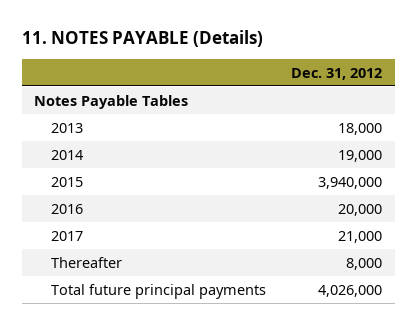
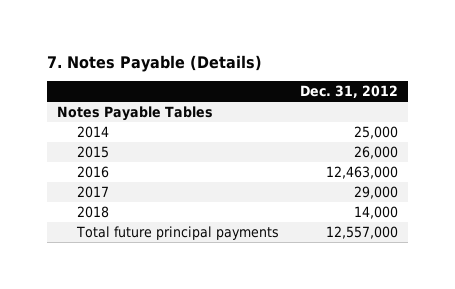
[21,30,263,48] 11. NOTES PAYABLE (Details) -> [46,54,262,72] 7. Notes Payable (Details)
[51,122,84,133] 2013 -> none
[51,256,123,268] Thereafter -> none
[338,149,383,162] 19,000 -> [353,126,398,140] 25,000
[318,176,383,189] 3,940,000 -> [353,146,398,160] 26,000
[338,203,383,216] 20,000 -> [325,166,398,180] 12,463,000
[338,230,383,243] 21,000 -> [353,186,398,200] 29,000
none -> [77,206,110,219] 2018
[318,284,383,297] 4,026,000 -> [325,226,398,240] 12,557,000

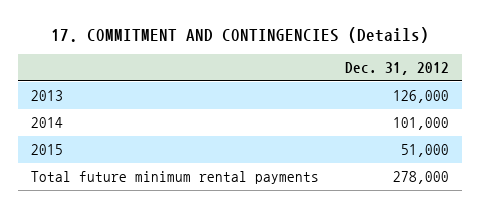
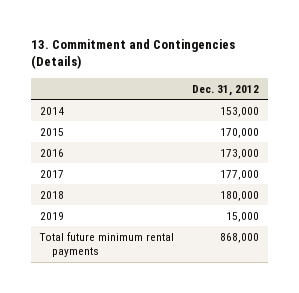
[50,26,429,43] 17. COMMITMENT AND CONTINGENCIES (Details) -> [31,38,236,70] 13. Commitment and Contingencies (Details)
[30,89,63,101] 2013 -> none
[393,116,450,130] 101,000 -> [219,106,259,117] 153,000
[401,143,450,157] 51,000 -> [219,127,259,138] 170,000
none -> [40,148,65,157] 2016
none -> [40,169,65,178] 2017
none -> [40,190,65,199] 2018
none -> [40,211,65,220] 2019
[393,170,450,184] 278,000 -> [219,232,259,243] 868,000

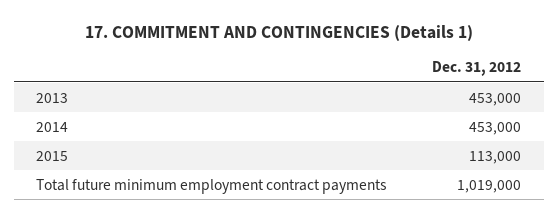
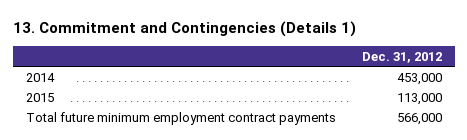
[84,24,473,41] 17. COMMITMENT AND CONTINGENCIES (Details 1) -> [12,20,356,37] 13. Commitment and Contingencies (Details 1)
[36,92,69,103] 2013 -> none
[457,179,522,193] 1,019,000 -> [396,112,442,125] 566,000

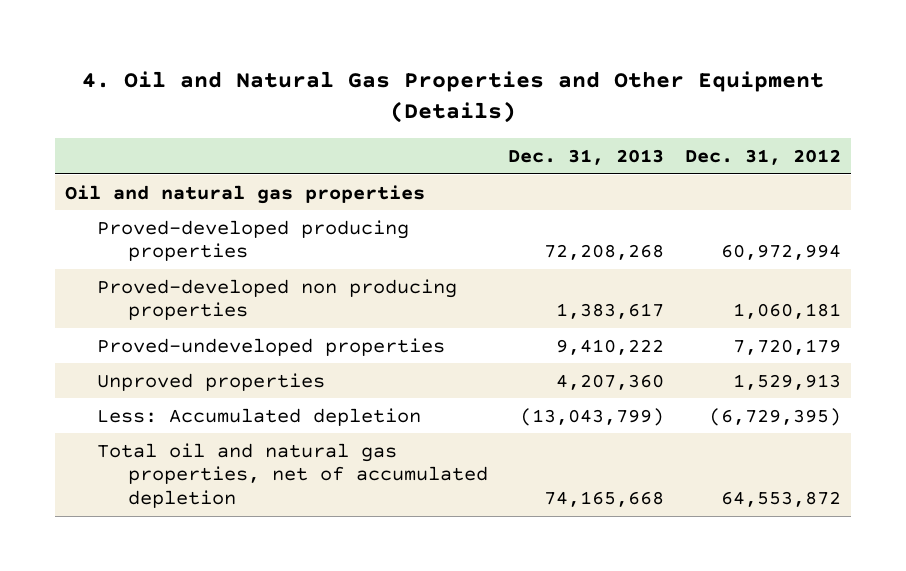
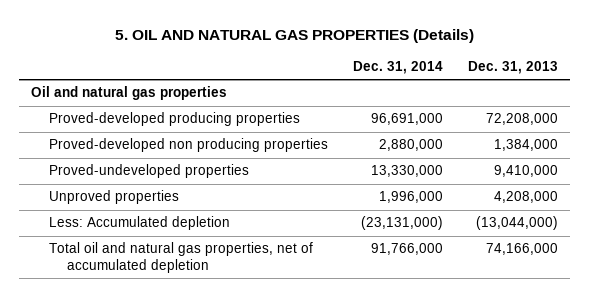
[82,70,825,124] 4. Oil and Natural Gas Properties and Other Equipment (Details) -> [114,29,474,44] 5. OIL AND NATURAL GAS PROPERTIES (Details)
[684,148,841,165] Dec. 31, 2012 -> none
none -> [353,61,444,75] Dec. 31, 2014
[544,244,665,261] 72,208,268 -> [485,113,558,126] 72,208,000
[556,303,665,320] 1,383,617 -> [493,139,558,152] 1,384,000
[556,338,665,355] 9,410,222 -> [493,165,558,178] 9,410,000
[556,373,665,390] 4,207,360 -> [493,191,558,204] 4,208,000
[520,407,665,426] (13,043,799) -> [475,216,558,231] (13,044,000)
[544,491,665,508] 74,165,668 -> [485,243,558,256] 74,166,000

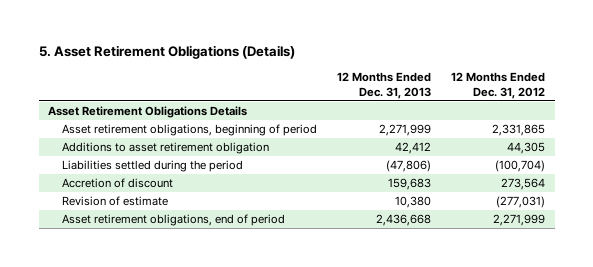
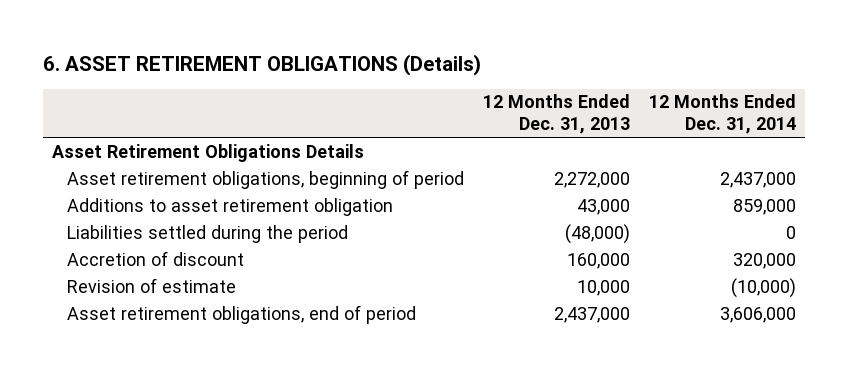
[38,45,295,60] 5. Asset Retirement Obligations (Details) -> [42,53,481,76] 6. ASSET RETIREMENT OBLIGATIONS (Details)
[450,72,545,100] 12 Months Ended Dec. 31, 2012 -> none
none -> [649,94,797,135] 12 Months Ended Dec. 31, 2014
[379,124,432,137] 2,271,999 -> [554,171,631,188] 2,272,000
[395,142,432,155] 42,412 -> [577,198,631,215] 43,000
[386,160,432,173] (47,806) -> [565,223,631,244] (48,000)
[388,178,432,191] 159,683 -> [567,252,631,269] 160,000
[395,196,432,209] 10,380 -> [577,279,631,296] 10,000
[376,214,432,227] 2,436,668 -> [554,306,631,323] 2,437,000

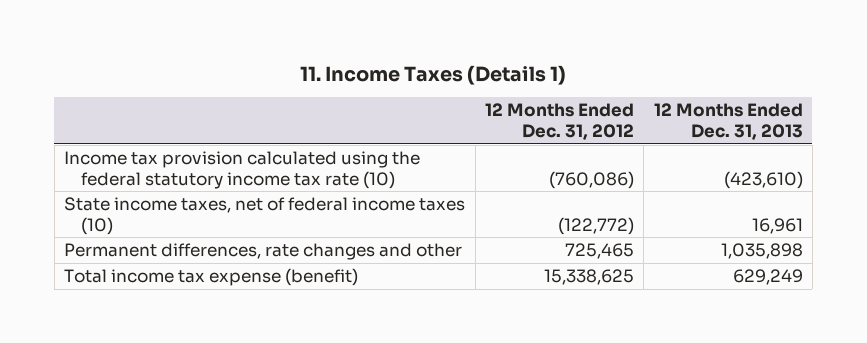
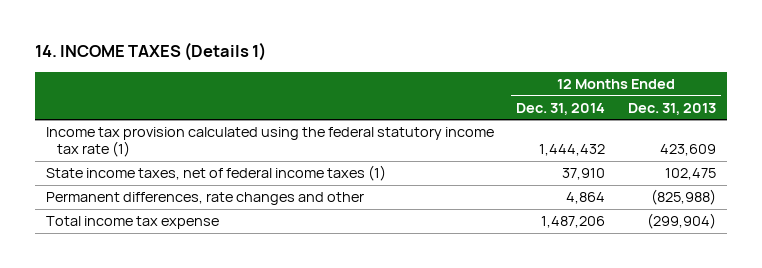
[300,64,567,85] 11. Income Taxes (Details 1) -> [34,42,266,62] 14. INCOME TAXES (Details 1)
[484,103,634,141] 12 Months Ended Dec. 31, 2012 -> none
none -> [516,102,606,115] Dec. 31, 2014
[64,151,421,189] Income tax provision calculated using the federal statutory income tax rate (10) -> [46,127,495,157] Income tax provision calculated using the federal statutory income tax rate (1)
[723,170,803,189] (423,610) -> [659,143,716,156] 423,609
[64,197,466,235] State income taxes, net of federal income taxes (10) -> [46,165,387,182] State income taxes, net of federal income taxes (1)
[751,217,803,234] 16,961 -> [664,168,716,181] 102,475
[720,243,803,260] 1,035,898 -> [650,189,716,206] (825,988)
[64,268,359,287] Total income tax expense (benefit) -> [46,216,220,230] Total income tax expense
[732,269,803,286] 629,249 -> [646,213,716,230] (299,904)

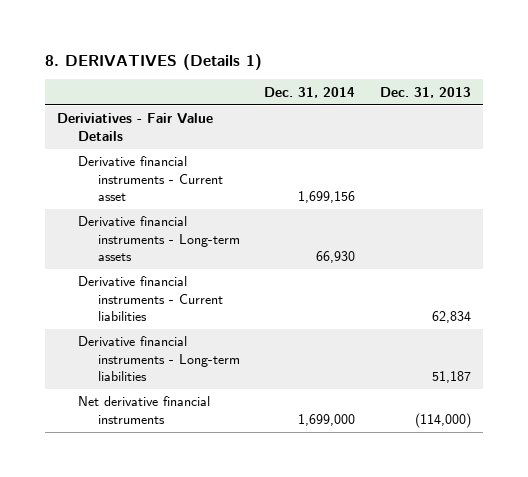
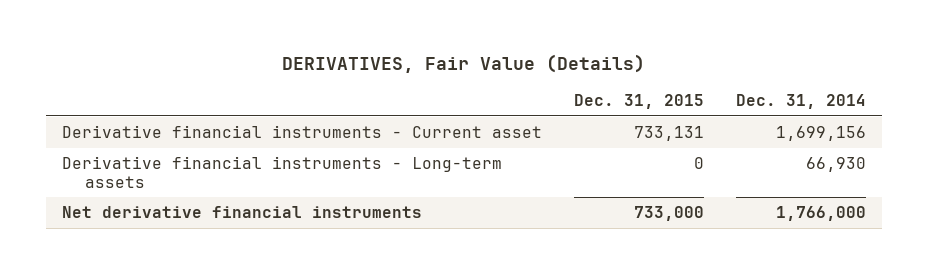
[45,53,263,70] 8. DERIVATIVES (Details 1) -> [281,53,645,73] DERIVATIVES, Fair Value (Details)
[379,86,471,98] Dec. 31, 2013 -> none
none -> [573,93,704,109] Dec. 31, 2015
[57,113,214,141] Deriviatives - Fair Value Details -> none
[77,276,223,321] Derivative financial instruments - Current liabilities -> none
[77,336,240,381] Derivative financial instruments - Long-term liabilities -> none
[298,413,356,426] 1,699,000 -> [776,205,867,221] 1,766,000

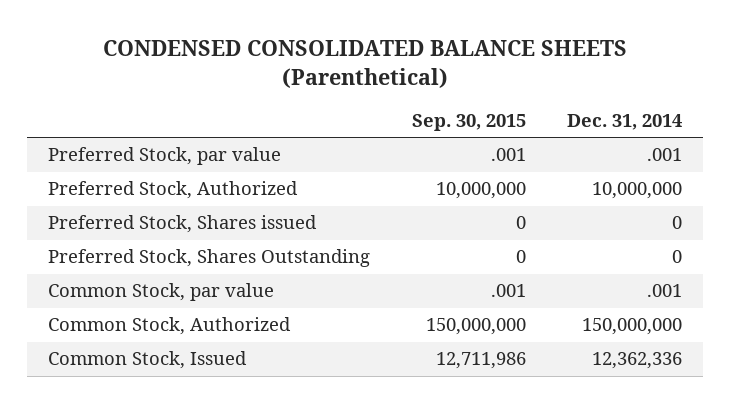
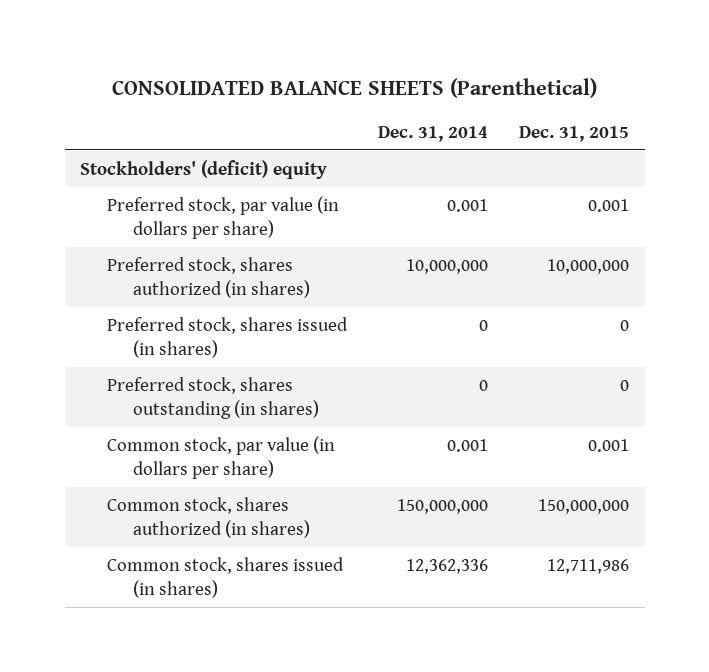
[103,40,628,89] CONDENSED CONSOLIDATED BALANCE SHEETS (Parenthetical) -> [111,77,597,98] CONSOLIDATED BALANCE SHEETS (Parenthetical)
[411,114,526,132] Sep. 30, 2015 -> none
none -> [519,125,630,142] Dec. 31, 2015
none -> [80,159,328,179] Stockholders' (deficit) equity
[48,147,282,166] Preferred Stock, par value -> [106,195,339,239] Preferred stock, par value (in dollars per share)
[647,148,683,162] .001 -> [446,198,488,212] 0.001
[48,181,299,200] Preferred Stock, Authorized -> [106,256,311,298] Preferred stock, shares authorized (in shares)
[48,215,318,234] Preferred Stock, Shares issued -> [106,316,348,358] Preferred stock, shares issued (in shares)
[48,249,371,268] Preferred Stock, Shares Outstanding -> [106,376,320,419] Preferred stock, shares outstanding (in shares)
[48,283,275,302] Common Stock, par value -> [106,435,335,479] Common stock, par value (in dollars per share)
[647,284,683,298] .001 -> [446,438,488,452] 0.001
[48,317,292,336] Common Stock, Authorized -> [106,496,311,538] Common stock, shares authorized (in shares)
[48,351,248,370] Common Stock, Issued -> [106,556,344,598] Common stock, shares issued (in shares)

